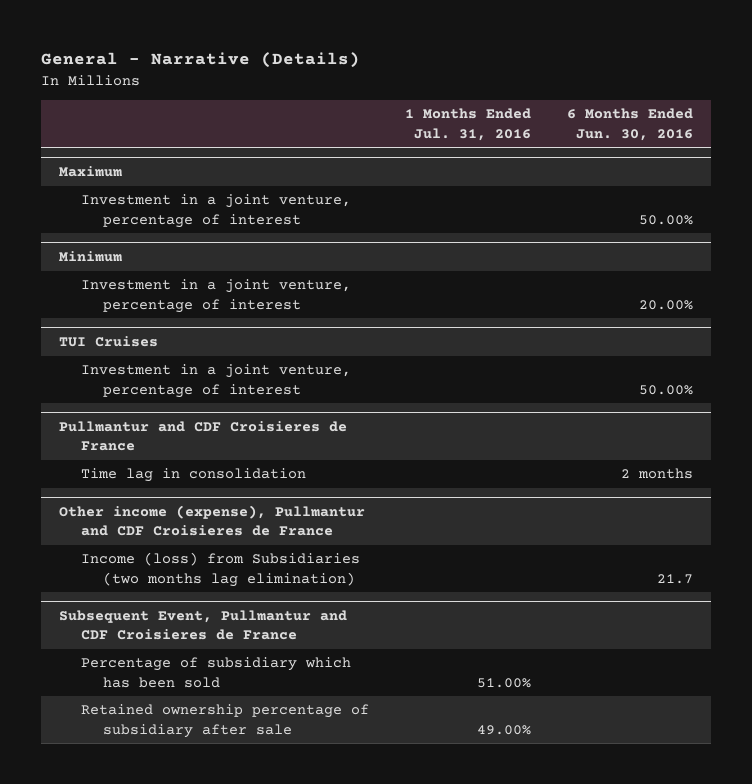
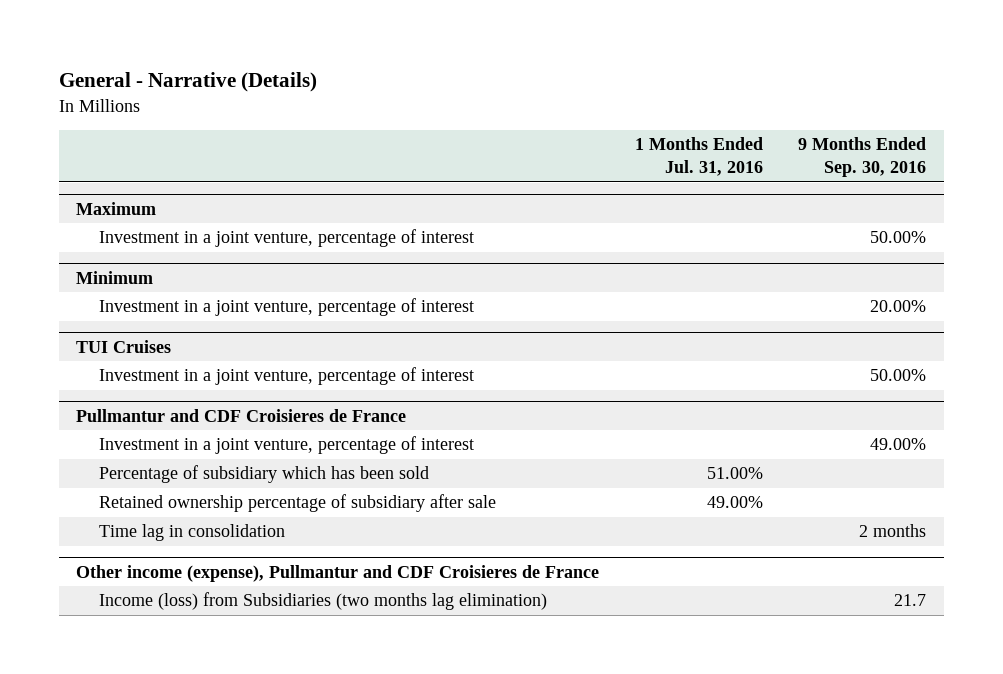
[567,108,694,141] 6 Months Ended Jun. 30, 2016 -> none
none -> [798,137,927,178] 9 Months Ended Sep. 30, 2016
none -> [99,436,475,455] Investment in a joint venture, percentage of interest
none -> [99,465,430,484] Percentage of subsidiary which has been sold
none -> [99,494,497,513] Retained ownership percentage of subsidiary after sale
[59,610,348,641] Subsequent Event, Pullmantur and CDF Croisieres de France -> none
[80,657,351,688] Percentage of subsidiary which has been sold -> none
[80,704,369,738] Retained ownership percentage of subsidiary after sale -> none

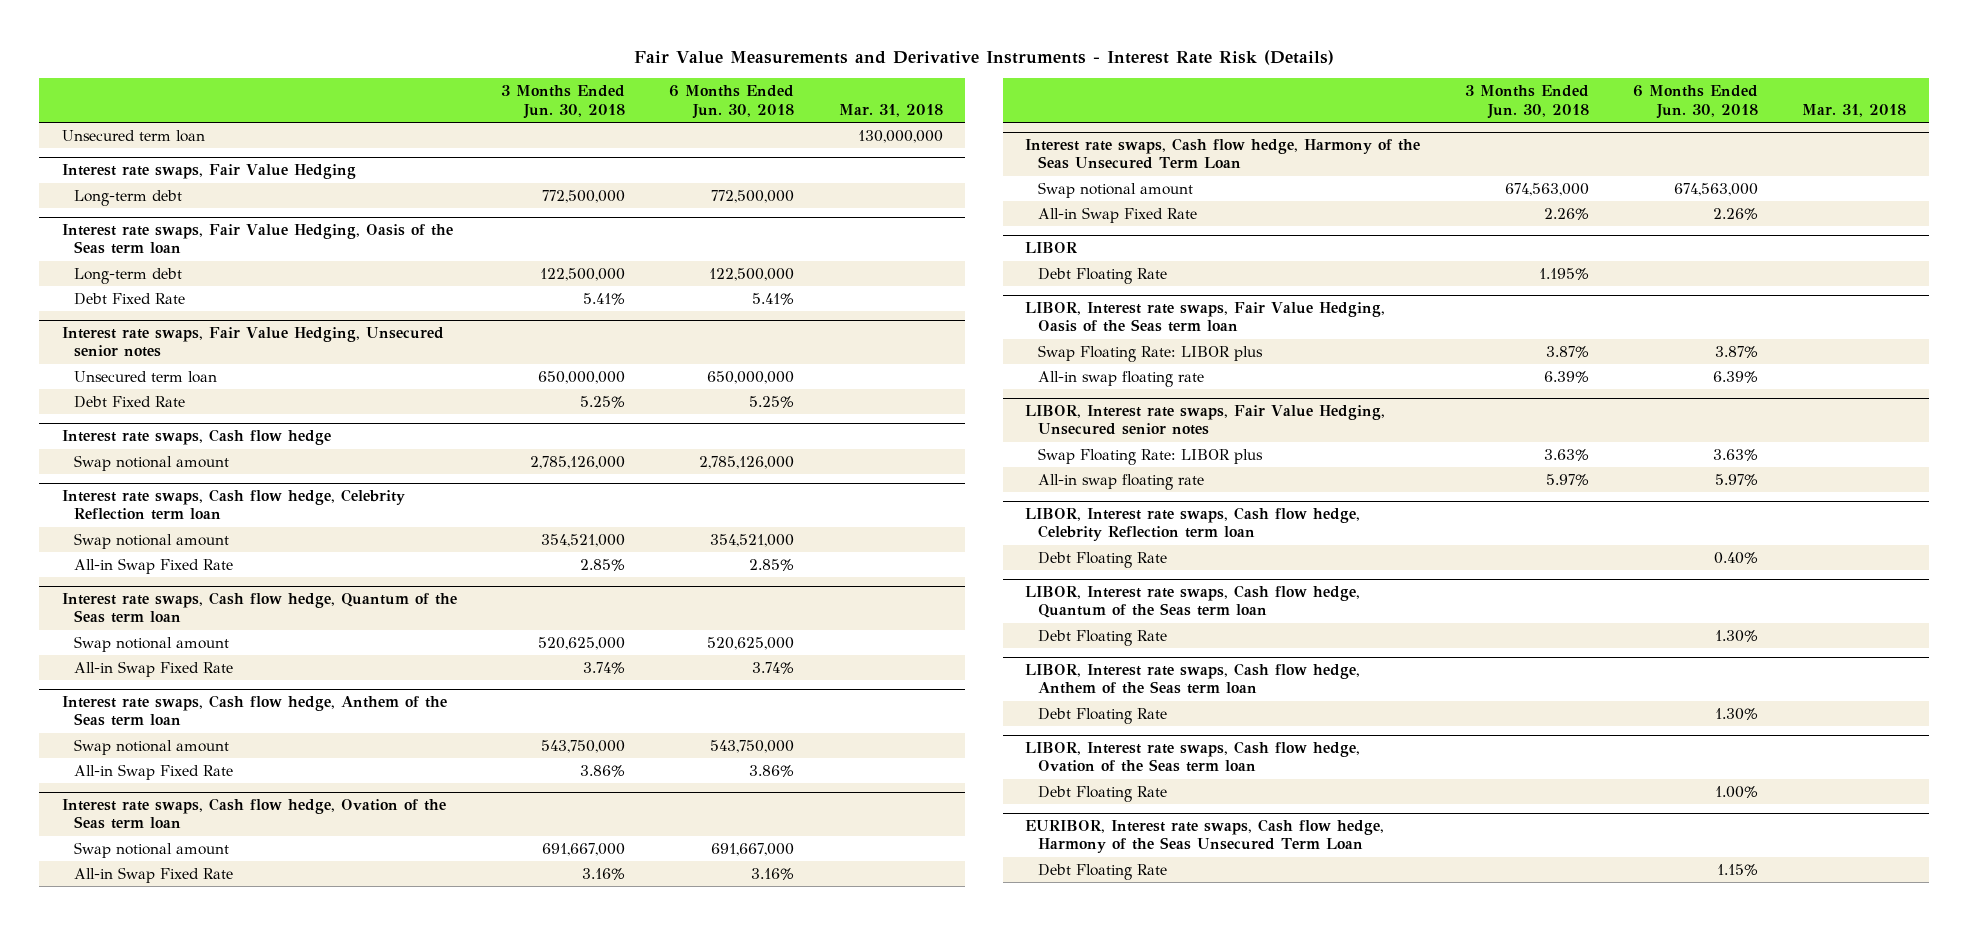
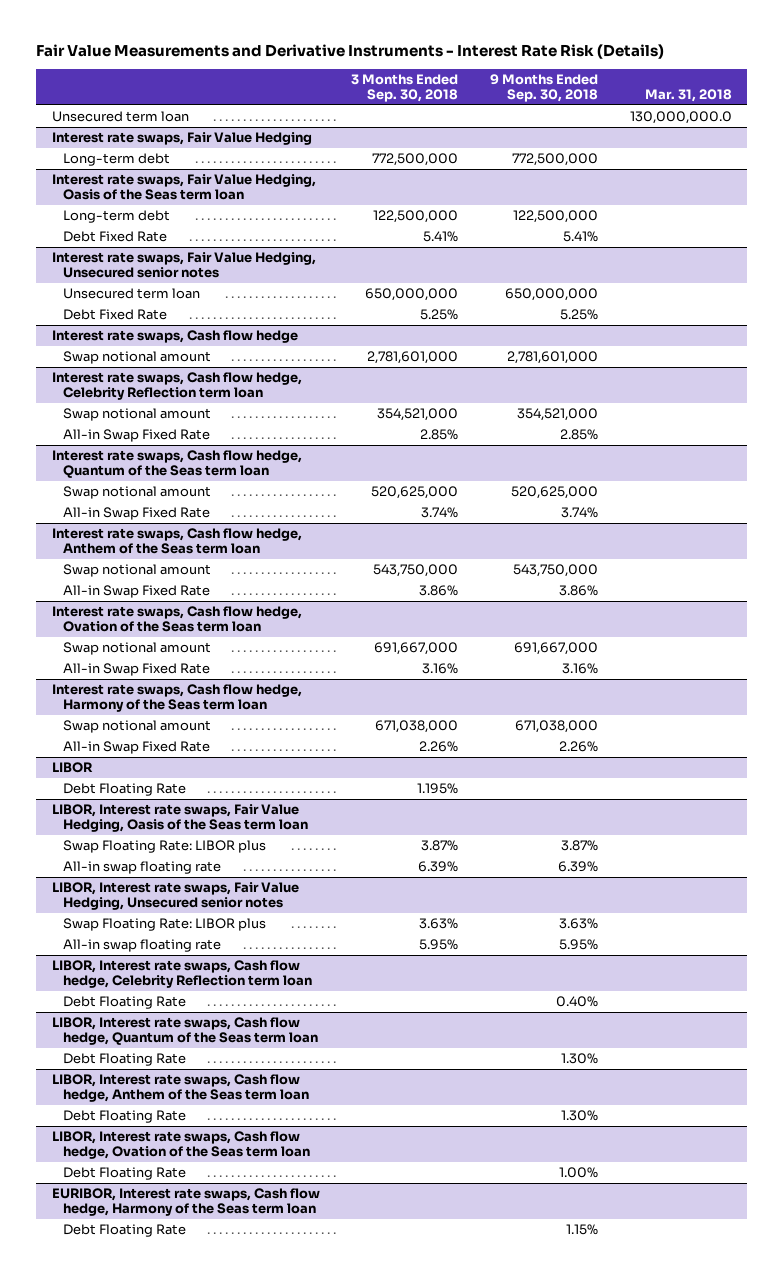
[500,85,625,119] 3 Months Ended Jun. 30, 2018 -> none
[669,85,795,119] 6 Months Ended Jun. 30, 2018 -> none
none -> [351,74,459,103] 3 Months Ended Sep. 30, 2018
none -> [490,74,599,103] 9 Months Ended Sep. 30, 2018
[857,130,943,144] 130,000,000 -> [629,111,732,125] 130,000,000.0
[1025,138,1421,170] Interest rate swaps, Cash flow hedge, Harmony of the Seas Unsecured Term Loan -> [51,684,302,713] Interest rate swaps, Cash flow hedge, Harmony of the Seas term loan
[1025,819,1385,854] EURIBOR, Interest rate swaps, Cash flow hedge, Harmony of the Seas Unsecured Term Loan -> [51,1188,320,1217] EURIBOR, Interest rate swaps, Cash flow hedge, Harmony of the Seas term loan

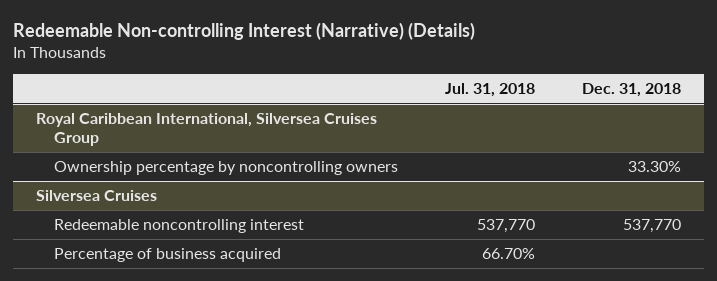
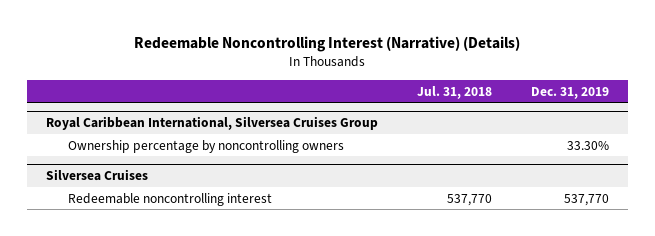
[13,22,476,41] Redeemable Non-controlling Interest (Narrative) (Details) -> [134,36,521,53] Redeemable Noncontrolling Interest (Narrative) (Details)
[581,82,681,97] Dec. 31, 2018 -> none
none -> [530,86,609,99] Dec. 31, 2019
[53,247,281,262] Percentage of business acquired -> none

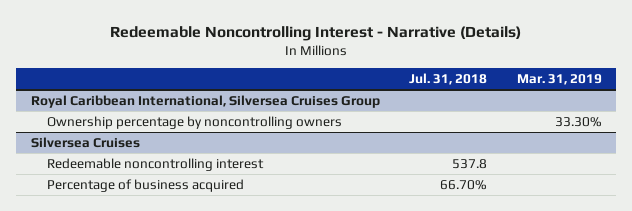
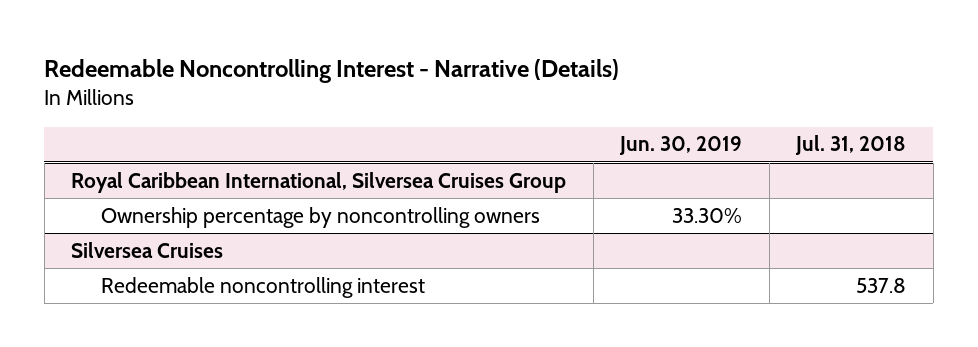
[516,73,602,85] Mar. 31, 2019 -> none
none -> [619,136,743,156] Jun. 30, 2019
[46,178,244,192] Percentage of business acquired -> none

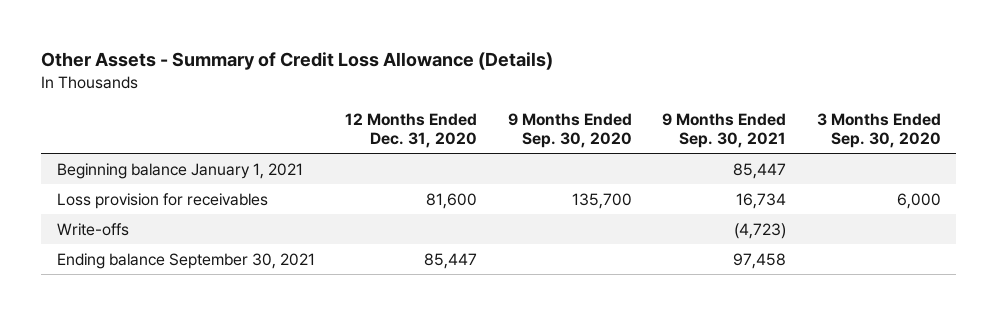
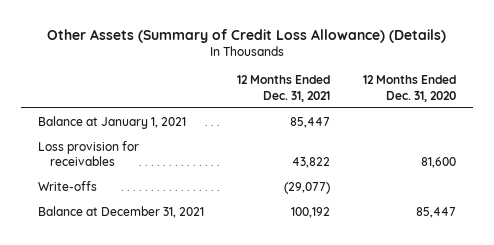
[41,52,554,71] Other Assets - Summary of Credit Loss Allowance (Details) -> [46,28,446,43] Other Assets (Summary of Credit Loss Allowance) (Details)
[507,112,632,149] 9 Months Ended Sep. 30, 2020 -> none
[662,112,787,149] 9 Months Ended Sep. 30, 2021 -> none
[816,112,941,149] 3 Months Ended Sep. 30, 2020 -> none
none -> [236,75,330,102] 12 Months Ended Dec. 31, 2021
[56,162,303,179] Beginning balance January 1, 2021 -> [37,115,186,129] Balance at January 1, 2021
[56,252,315,269] Ending balance September 30, 2021 -> [37,205,204,218] Balance at December 31, 2021

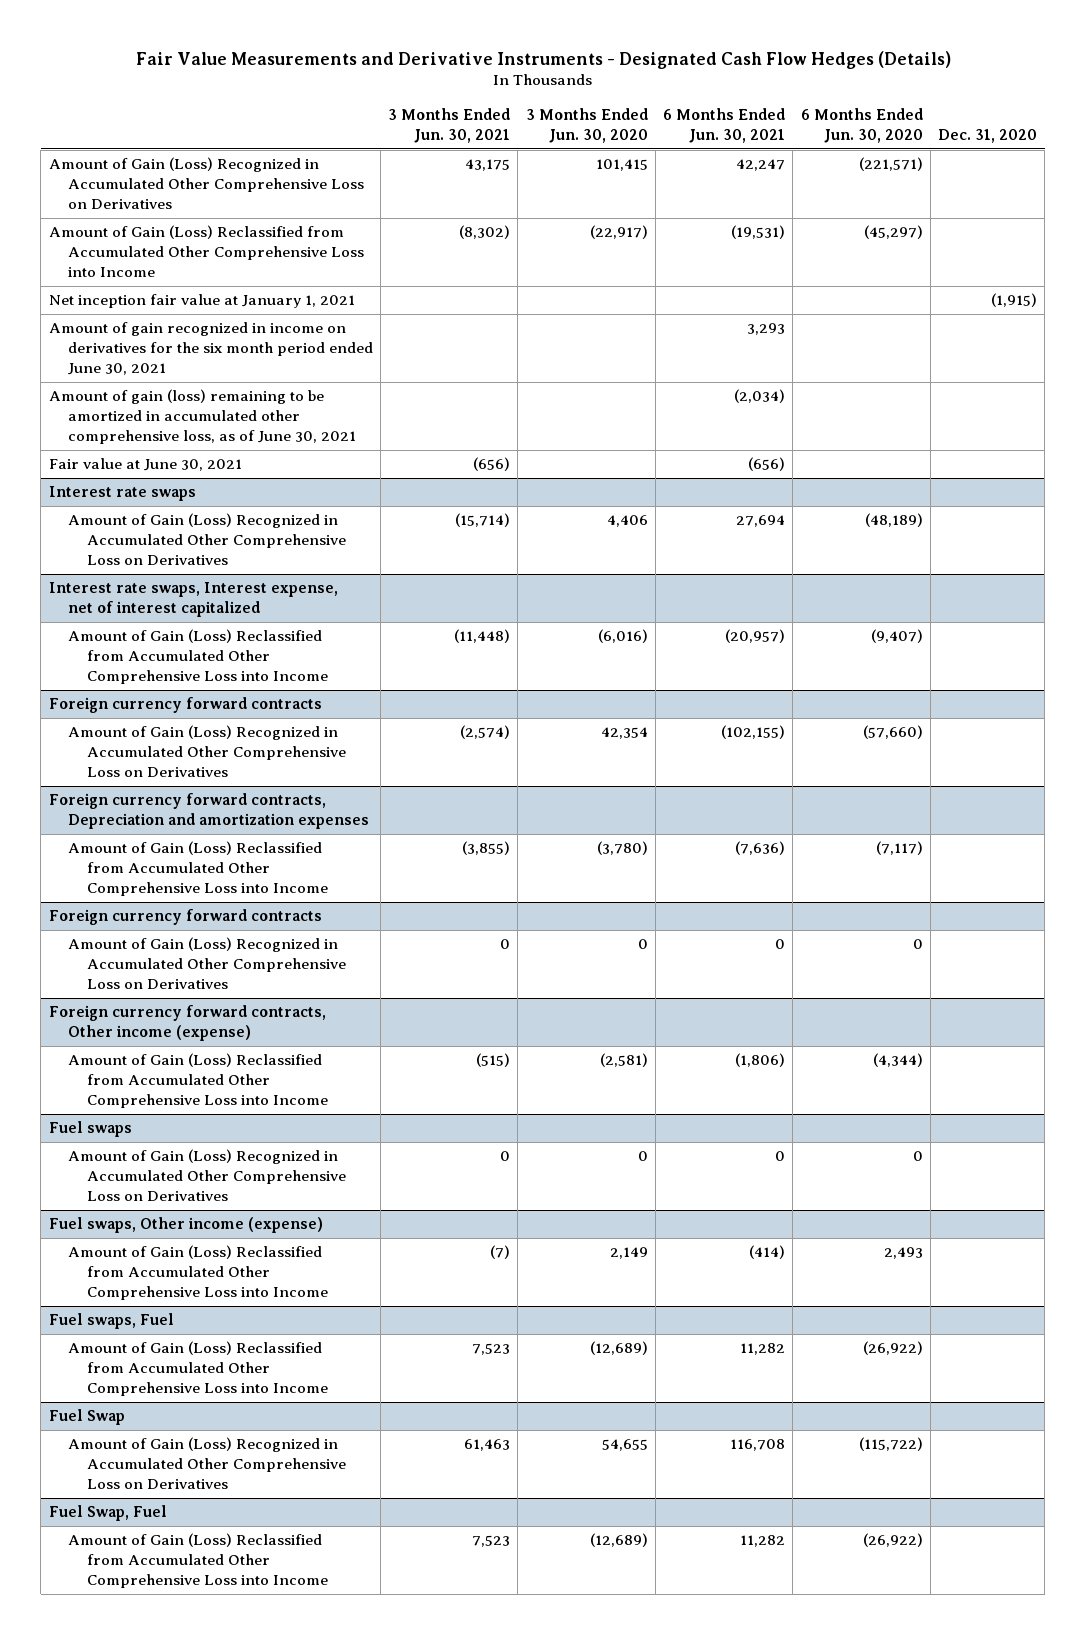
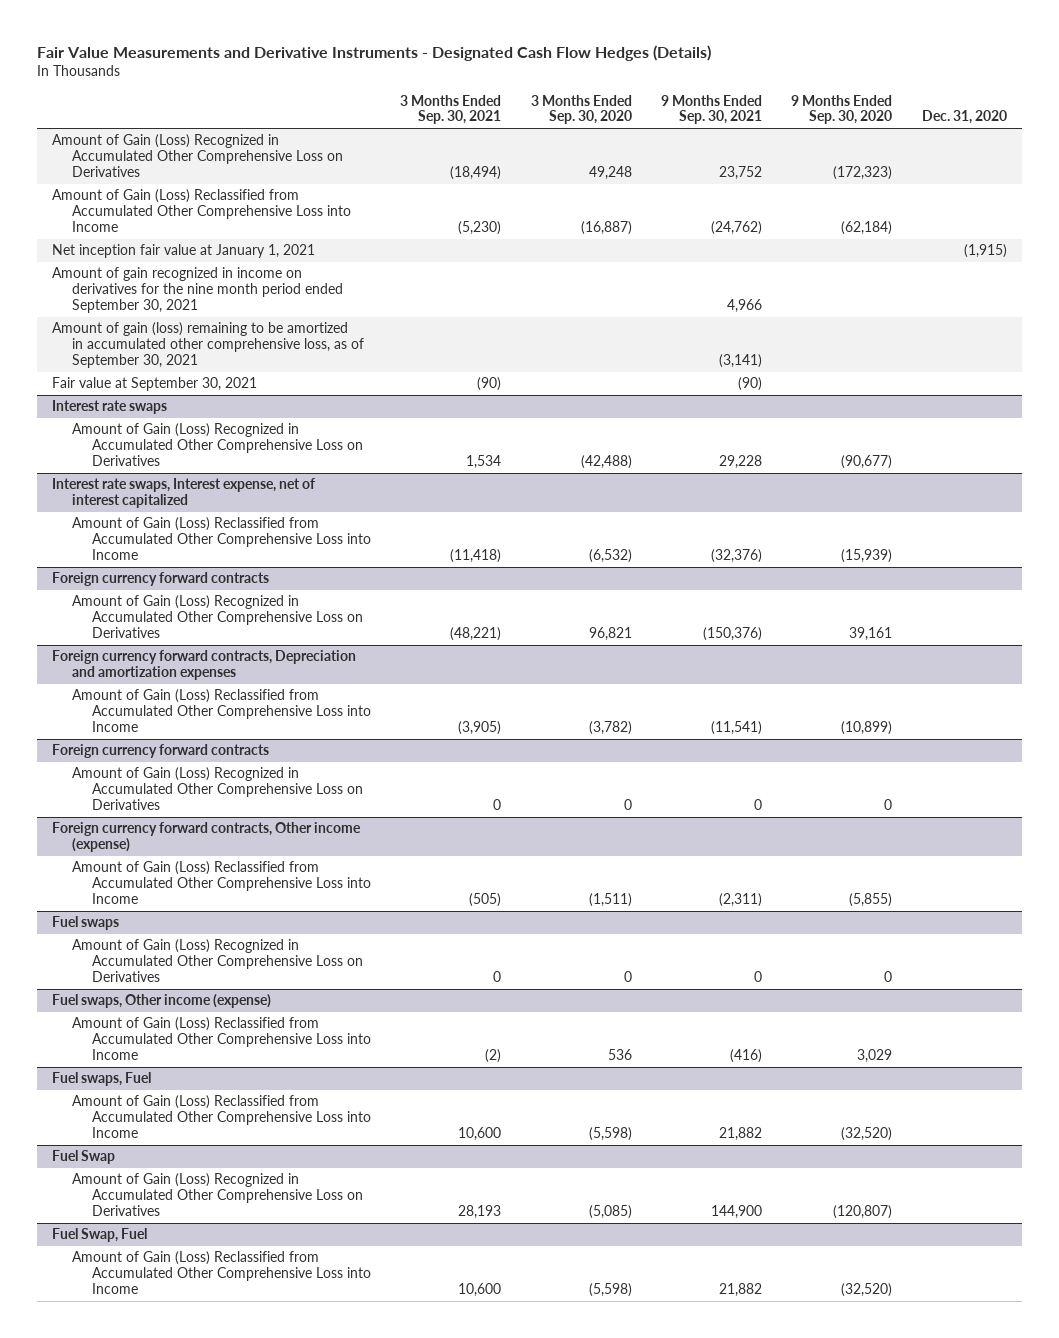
[388,108,511,143] 3 Months Ended Jun. 30, 2021 -> none
[525,108,648,143] 3 Months Ended Jun. 30, 2020 -> none
[663,108,786,143] 6 Months Ended Jun. 30, 2021 -> none
[800,108,923,143] 6 Months Ended Jun. 30, 2020 -> none
none -> [400,94,502,125] 3 Months Ended Sep. 30, 2021
none -> [530,94,632,125] 3 Months Ended Sep. 30, 2020
none -> [661,94,763,125] 9 Months Ended Sep. 30, 2021
none -> [791,94,893,125] 9 Months Ended Sep. 30, 2020
[48,322,373,375] Amount of gain recognized in income on derivatives for the six month period ended June 30, 2021 -> [51,267,343,314] Amount of gain recognized in income on derivatives for the nine month period ended September 30, 2021
[48,389,356,444] Amount of gain (loss) remaining to be amortized in accumulated other comprehensive loss, as of June 30, 2021 -> [51,322,364,369] Amount of gain (loss) remaining to be amortized in accumulated other comprehensive loss, as of September 30, 2021
[48,458,242,472] Fair value at June 30, 2021 -> [51,377,257,392] Fair value at September 30, 2021

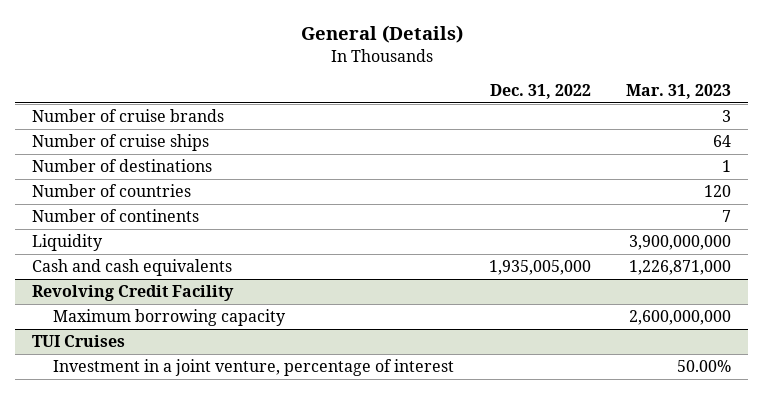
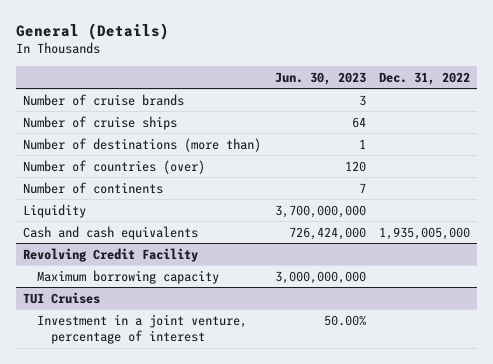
[625,83,731,99] Mar. 31, 2023 -> none
none -> [274,71,366,85] Jun. 30, 2023
[32,159,213,173] Number of destinations -> [22,137,261,152] Number of destinations (more than)
[32,184,192,198] Number of countries -> [22,159,205,174] Number of countries (over)

